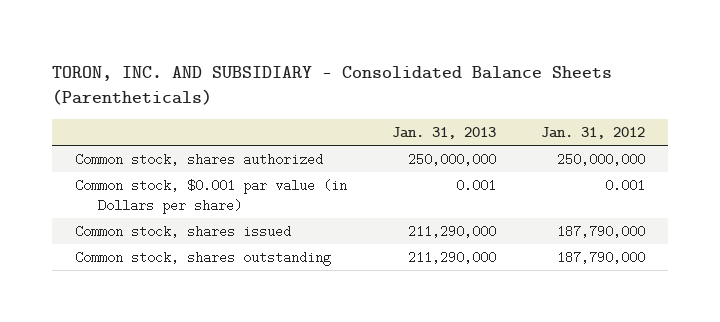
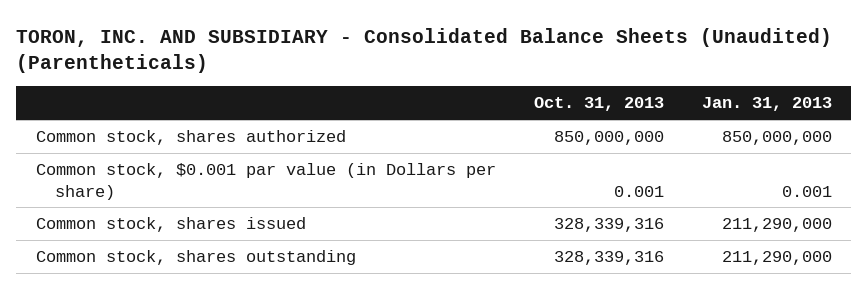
[52,65,613,105] TORON, INC. AND SUBSIDIARY - Consolidated Balance Sheets (Parentheticals) -> [16,27,833,74] TORON, INC. AND SUBSIDIARY - Consolidated Balance Sheets (Unaudited) (Parentheticals)
[541,126,646,139] Jan. 31, 2012 -> none
none -> [533,97,664,112] Oct. 31, 2013
[408,153,497,167] 250,000,000 -> [722,130,833,145] 850,000,000

